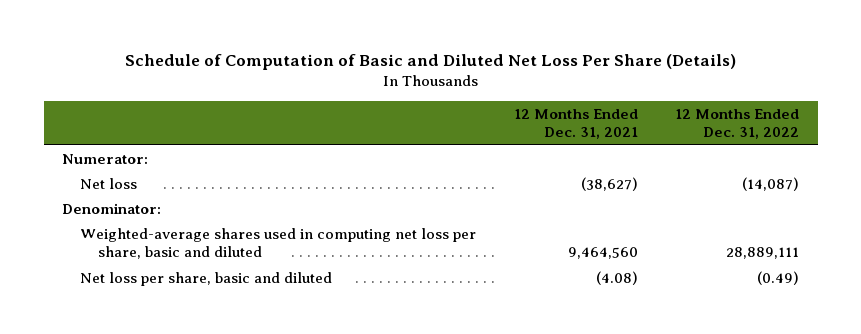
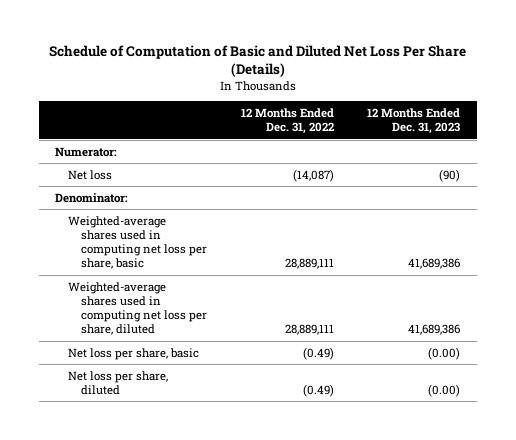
[513,108,638,140] 12 Months Ended Dec. 31, 2021 -> none
none -> [367,108,461,135] 12 Months Ended Dec. 31, 2023
[79,227,476,260] Weighted-average shares used in computing net loss per share, basic and diluted -> [68,215,208,270] Weighted-average shares used in computing net loss per share, basic
none -> [68,281,208,336] Weighted-average shares used in computing net loss per share, diluted
[79,271,332,286] Net loss per share, basic and diluted -> [68,347,200,360] Net loss per share, basic
none -> [68,370,169,395] Net loss per share, diluted

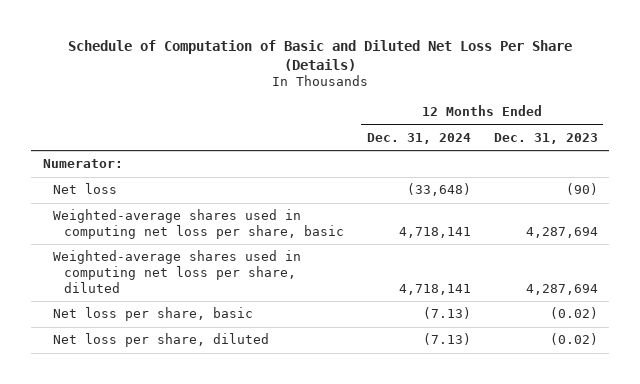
[240,108,334,135] 12 Months Ended Dec. 31, 2022 -> none
none -> [366,132,471,144] Dec. 31, 2024
[55,192,129,203] Denominator: -> none
[408,258,461,270] 41,689,386 -> [525,227,598,239] 4,287,694
[408,324,461,336] 41,689,386 -> [525,283,598,295] 4,287,694
[428,346,461,360] (0.00) -> [549,307,598,320] (0.02)
[428,383,461,397] (0.00) -> [549,333,598,346] (0.02)

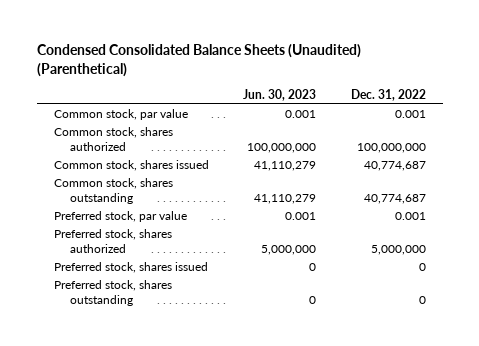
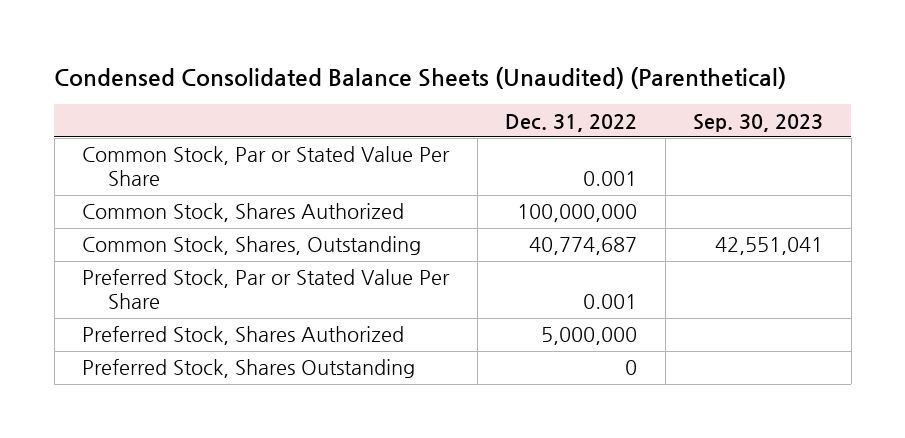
[243,88,317,101] Jun. 30, 2023 -> none
none -> [693,113,824,132] Sep. 30, 2023
[53,160,209,172] Common stock, shares issued -> none
[53,262,208,274] Preferred stock, shares issued -> none
[53,109,188,121] Common stock, par value -> [82,146,451,187] Common Stock, Par or Stated Value Per Share
[53,127,173,152] Common stock, shares authorized -> [82,203,405,223] Common Stock, Shares Authorized
[53,178,173,205] Common stock, shares outstanding -> [82,236,422,256] Common Stock, Shares, Outstanding
[53,211,187,223] Preferred stock, par value -> [82,269,451,310] Preferred Stock, Par or Stated Value Per Share
[53,229,172,254] Preferred stock, shares authorized -> [82,326,405,346] Preferred Stock, Shares Authorized
[53,280,172,307] Preferred stock, shares outstanding -> [82,359,416,379] Preferred Stock, Shares Outstanding

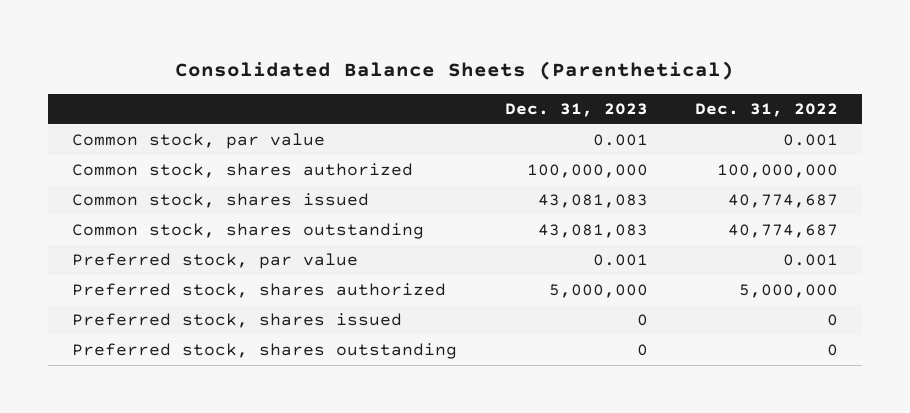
[54,66,787,89] Condensed Consolidated Balance Sheets (Unaudited) (Parenthetical) -> [175,60,735,80] Consolidated Balance Sheets (Parenthetical)
[693,113,824,132] Sep. 30, 2023 -> none
none -> [504,103,648,118] Dec. 31, 2023
[82,146,451,187] Common Stock, Par or Stated Value Per Share -> [71,133,325,150] Common stock, par value
[82,203,405,223] Common Stock, Shares Authorized -> [71,163,413,179] Common stock, shares authorized
none -> [71,193,369,209] Common stock, shares issued
[82,236,422,256] Common Stock, Shares, Outstanding -> [71,223,424,240] Common stock, shares outstanding
[82,269,451,310] Preferred Stock, Par or Stated Value Per Share -> [71,253,358,270] Preferred stock, par value
[82,326,405,346] Preferred Stock, Shares Authorized -> [71,283,446,299] Preferred stock, shares authorized
none -> [71,313,402,329] Preferred stock, shares issued
[82,359,416,379] Preferred Stock, Shares Outstanding -> [71,343,457,360] Preferred stock, shares outstanding

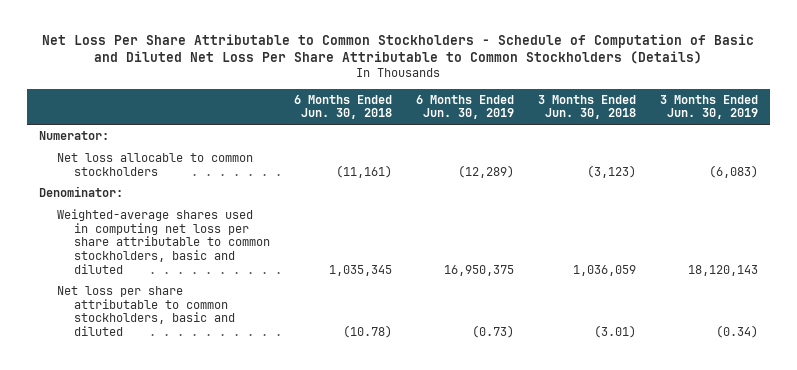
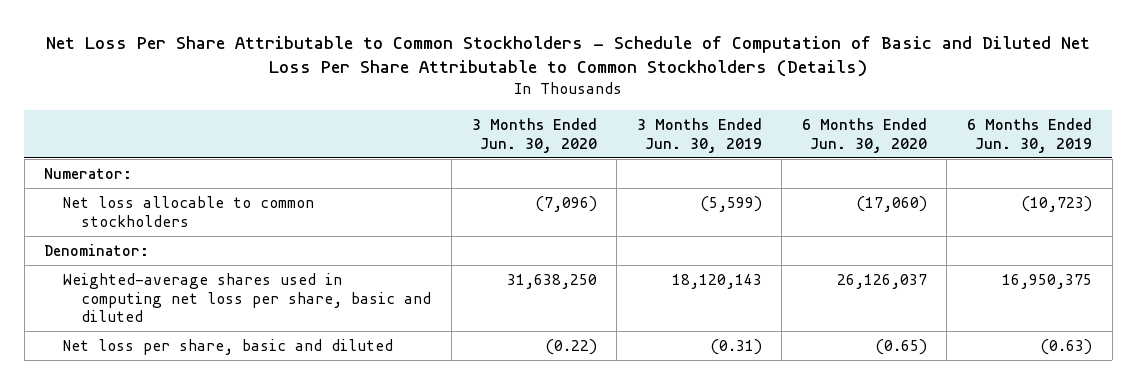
[293,94,392,120] 6 Months Ended Jun. 30, 2018 -> none
[537,94,636,120] 3 Months Ended Jun. 30, 2018 -> none
none -> [471,117,597,153] 3 Months Ended Jun. 30, 2020
none -> [801,117,927,153] 6 Months Ended Jun. 30, 2020
[457,164,514,178] (12,289) -> [1021,195,1093,212] (10,723)
[708,164,758,178] (6,083) -> [699,195,762,212] (5,599)
[56,208,270,274] Weighted-average shares used in computing net loss per share attributable to common stockholders, basic and diluted -> [62,272,432,323] Weighted-average shares used in computing net loss per share, basic and diluted
[56,285,235,336] Net loss per share attributable to common stockholders, basic and diluted -> [62,338,393,355] Net loss per share, basic and diluted
[471,324,514,338] (0.73) -> [1040,338,1093,355] (0.63)
[715,324,758,338] (0.34) -> [709,338,762,355] (0.31)

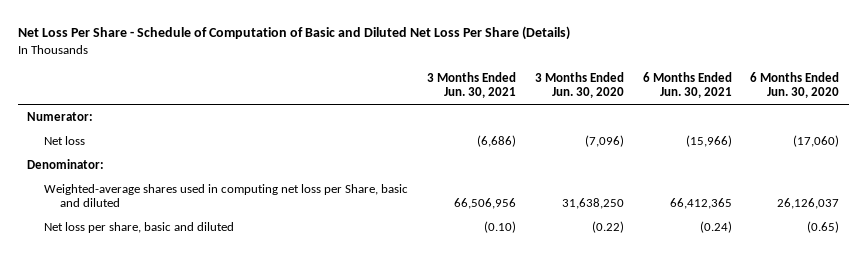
[46,35,1091,78] Net Loss Per Share Attributable to Common Stockholders - Schedule of Computation of Basic and Diluted Net Loss Per Share Attributable to Common Stockholders (Details) -> [17,26,570,41] Net Loss Per Share - Schedule of Computation of Basic and Diluted Net Loss Per Share (Details)
[636,117,762,153] 3 Months Ended Jun. 30, 2019 -> none
[967,117,1093,153] 6 Months Ended Jun. 30, 2019 -> none
none -> [426,71,516,99] 3 Months Ended Jun. 30, 2021
none -> [642,71,732,99] 6 Months Ended Jun. 30, 2021
[62,195,314,227] Net loss allocable to common stockholders -> [43,135,85,145] Net loss
[62,272,432,323] Weighted-average shares used in computing net loss per share, basic and diluted -> [43,183,408,208] Weighted-average shares used in computing net loss per Share, basic and diluted

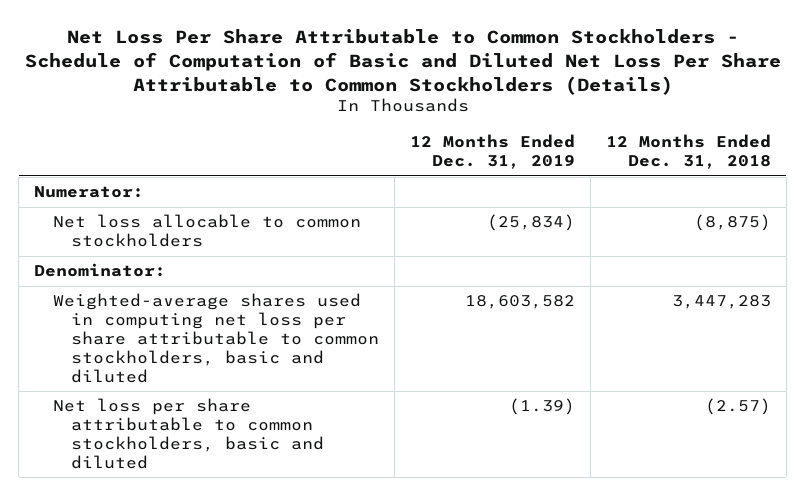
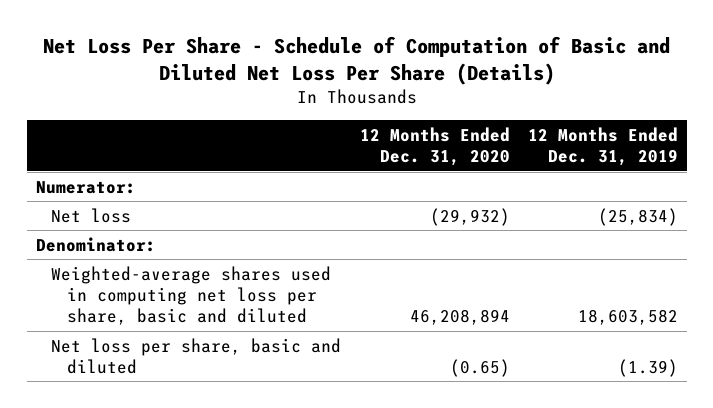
[24,28,781,95] Net Loss Per Share Attributable to Common Stockholders - Schedule of Computation of Basic and Diluted Net Loss Per Share Attributable to Common Stockholders (Details) -> [42,36,670,86] Net Loss Per Share - Schedule of Computation of Basic and Diluted Net Loss Per Share (Details)
[605,134,771,170] 12 Months Ended Dec. 31, 2018 -> none
none -> [359,127,510,167] 12 Months Ended Dec. 31, 2020
[52,214,361,248] Net loss allocable to common stockholders -> [51,207,132,223] Net loss
[52,293,379,383] Weighted-average shares used in computing net loss per share attributable to common stockholders, basic and diluted -> [51,265,332,326] Weighted-average shares used in computing net loss per share, basic and diluted
[52,398,324,469] Net loss per share attributable to common stockholders, basic and diluted -> [51,337,342,374] Net loss per share, basic and diluted

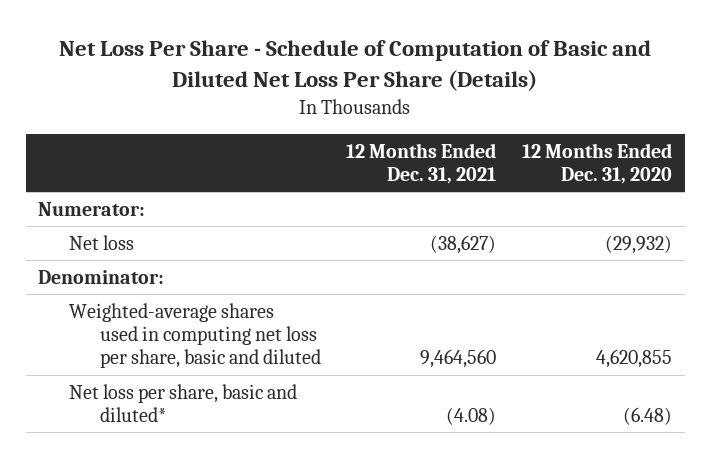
[527,127,678,167] 12 Months Ended Dec. 31, 2019 -> none
none -> [346,142,497,185] 12 Months Ended Dec. 31, 2021
[409,309,510,326] 46,208,894 -> [596,349,673,369] 4,620,855
[51,337,342,374] Net loss per share, basic and diluted -> [68,383,297,423] Net loss per share, basic and diluted*
[449,358,510,377] (0.65) -> [623,407,673,426] (6.48)

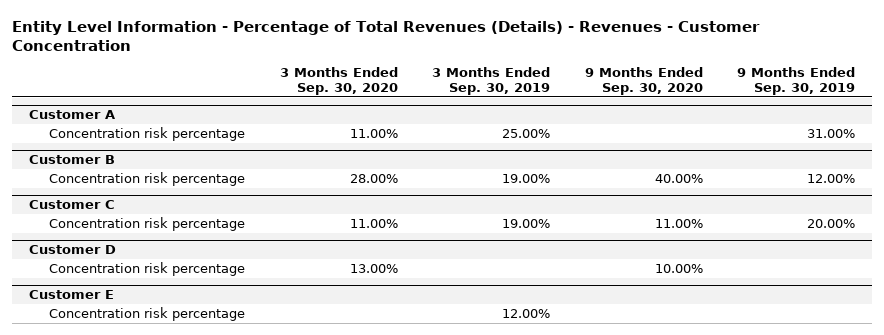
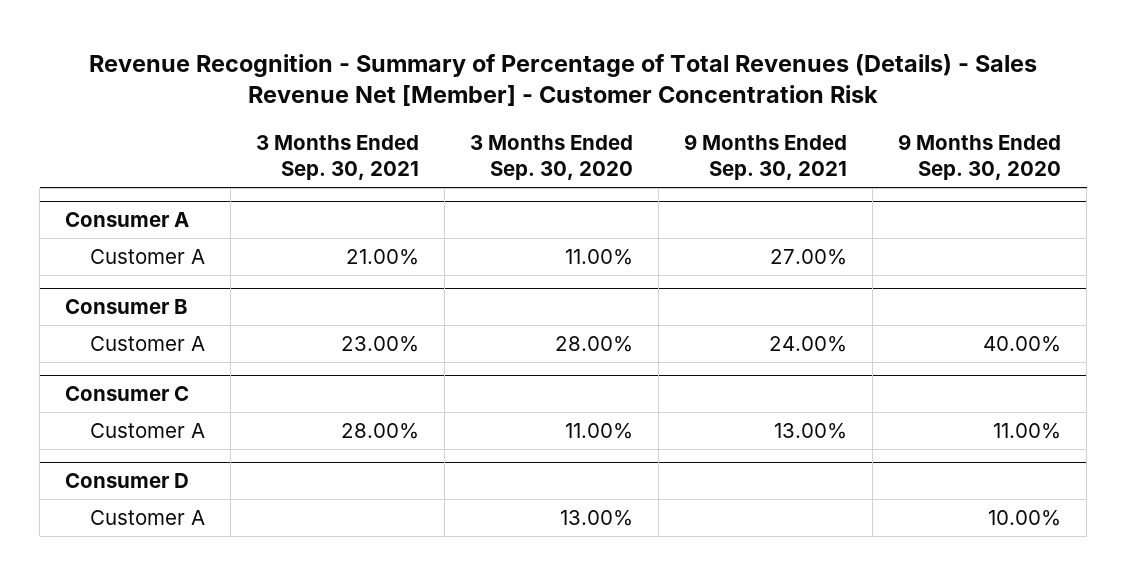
[12,20,761,51] Entity Level Information - Percentage of Total Revenues (Details) - Revenues - Customer Concentration -> [89,53,1038,107] Revenue Recognition - Summary of Percentage of Total Revenues (Details) - Sales Revenue Net [Member] - Customer Concentration Risk
[432,67,551,95] 3 Months Ended Sep. 30, 2019 -> none
[736,67,855,95] 9 Months Ended Sep. 30, 2019 -> none
none -> [256,135,420,181] 3 Months Ended Sep. 30, 2021
none -> [684,134,848,181] 9 Months Ended Sep. 30, 2021
[29,290,115,300] Customer E -> none
[49,307,246,322] Concentration risk percentage -> none
[29,110,116,120] Customer A -> [65,212,190,228] Consumer A
[49,127,246,142] Concentration risk percentage -> [90,249,206,265] Customer A
[29,155,116,165] Customer B -> [65,299,189,315] Consumer B
[49,172,246,187] Concentration risk percentage -> [90,336,206,352] Customer A
[29,200,116,210] Customer C -> [65,386,190,402] Consumer C
[49,217,246,232] Concentration risk percentage -> [90,423,206,439] Customer A
[29,245,117,255] Customer D -> [65,473,190,489] Consumer D
[49,262,246,277] Concentration risk percentage -> [90,510,206,526] Customer A

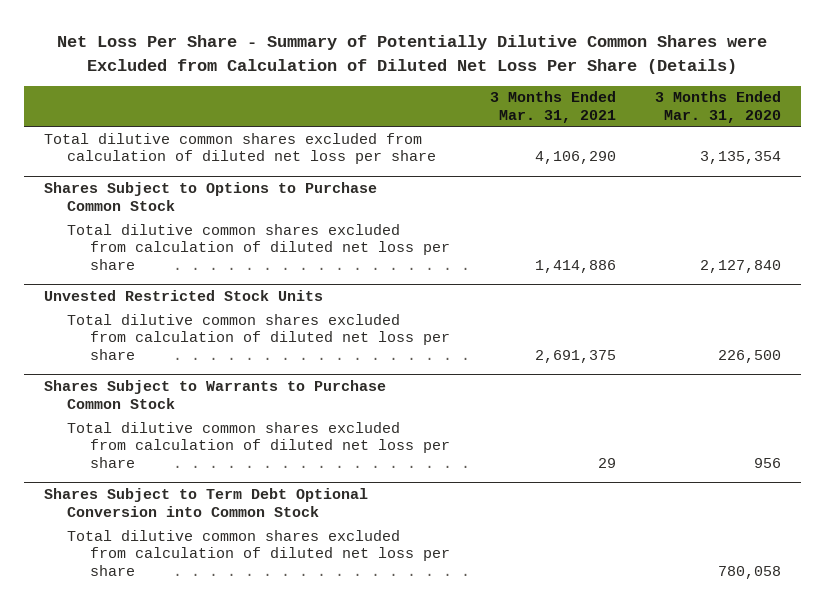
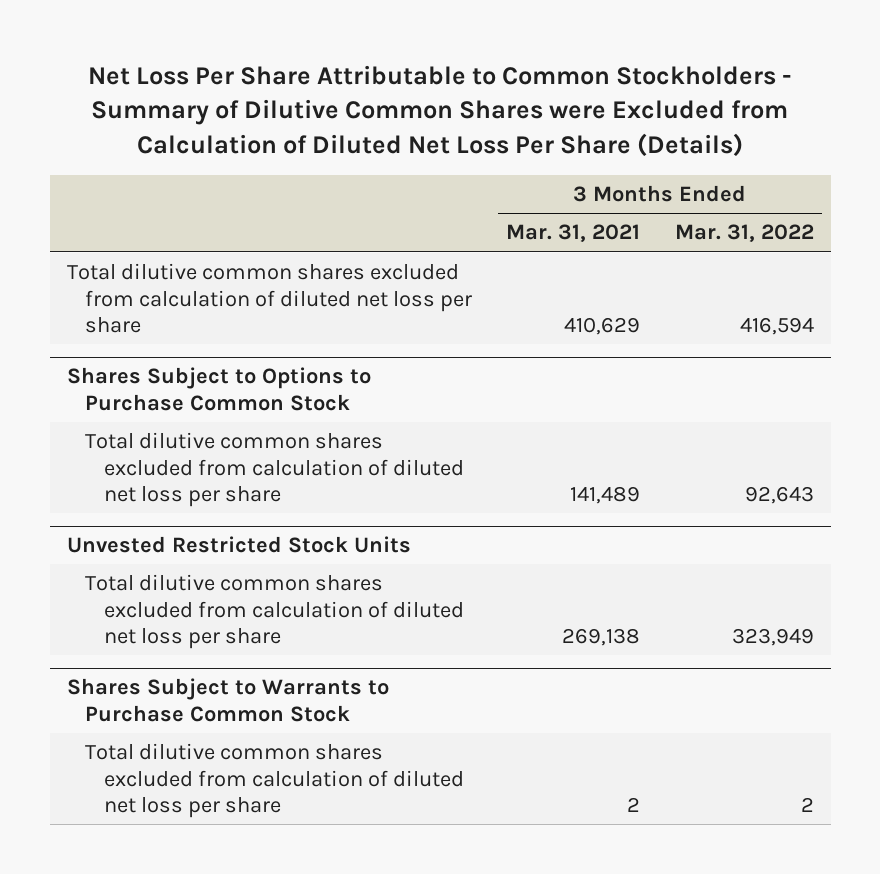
[57,35,768,74] Net Loss Per Share - Summary of Potentially Dilutive Common Shares were Excluded from Calculation of Diluted Net Loss Per Share (Details) -> [88,64,793,157] Net Loss Per Share Attributable to Common Stockholders - Summary of Dilutive Common Shares were Excluded from Calculation of Diluted Net Loss Per Share (Details)
[655,91,782,123] 3 Months Ended Mar. 31, 2020 -> none
none -> [674,224,814,243] Mar. 31, 2022
[534,151,616,165] 4,106,290 -> [564,316,641,335] 410,629
[534,259,616,273] 1,414,886 -> [570,485,641,504] 141,489
[534,349,616,363] 2,691,375 -> [562,627,641,646] 269,138
[43,488,368,517] Shares Subject to Term Debt Optional Conversion into Common Stock -> none
[67,529,451,576] Total dilutive common shares excluded from calculation of diluted net loss per share -> none
[597,457,616,468] 29 -> [627,796,641,812] 2

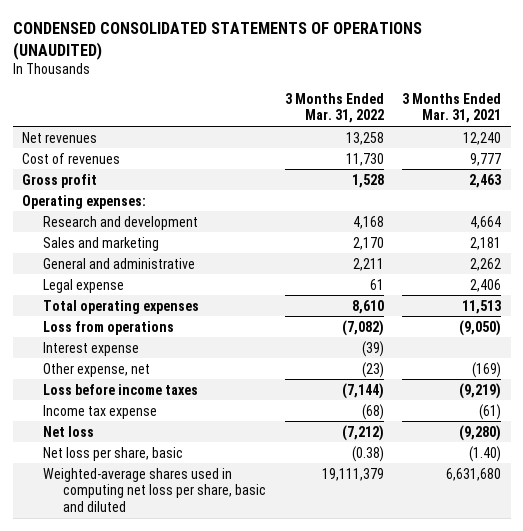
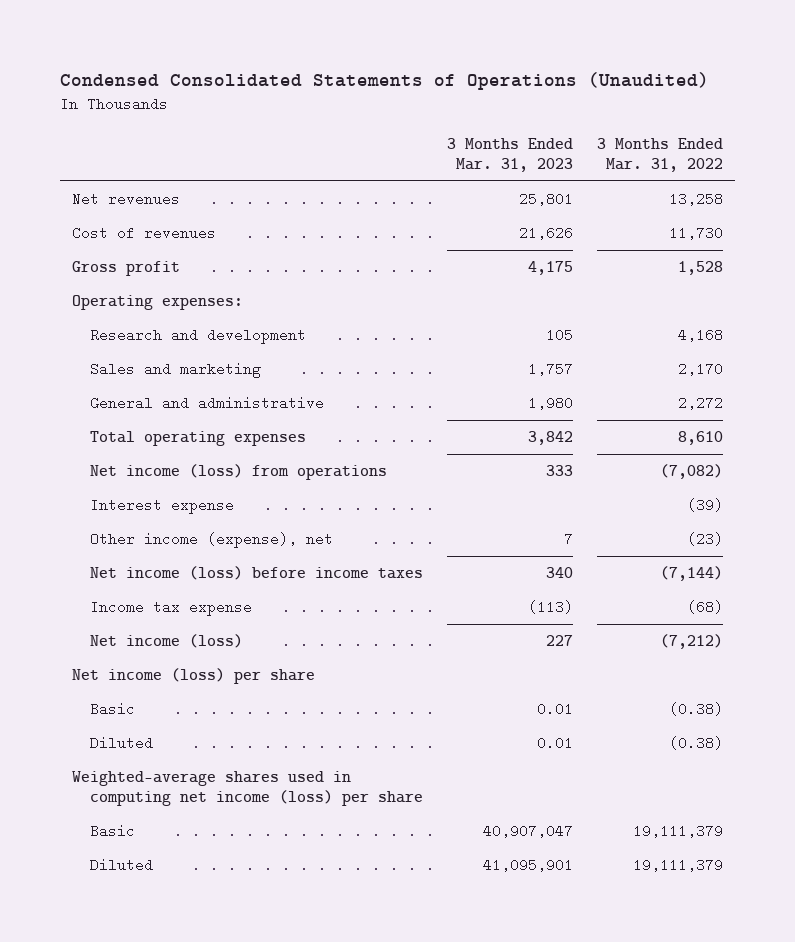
[12,22,422,60] CONDENSED CONSOLIDATED STATEMENTS OF OPERATIONS (UNAUDITED) -> [59,72,709,91] Condensed Consolidated Statements of Operations (Unaudited)
[402,92,502,124] 3 Months Ended Mar. 31, 2021 -> none
none -> [446,137,573,173] 3 Months Ended Mar. 31, 2023
[42,278,124,293] Legal expense -> none
[352,257,384,271] 2,211 -> [678,396,724,411] 2,272
[42,320,174,335] Loss from operations -> [89,464,387,481] Net income (loss) from operations
[42,362,150,377] Other expense, net -> [89,532,333,549] Other income (expense), net
[42,383,198,395] Loss before income taxes -> [89,566,423,581] Net income (loss) before income taxes
[42,425,94,437] Net loss -> [89,634,243,649] Net income (loss)
none -> [71,668,315,685] Net income (loss) per share
[42,446,183,461] Net loss per share, basic -> [89,702,135,717] Basic
none -> [89,736,153,751] Diluted
none -> [71,771,423,807] Weighted-average shares used in computing net income (loss) per share
[42,467,267,512] Weighted-average shares used in computing net loss per share, basic and diluted -> [89,824,135,839] Basic
none -> [89,858,153,873] Diluted

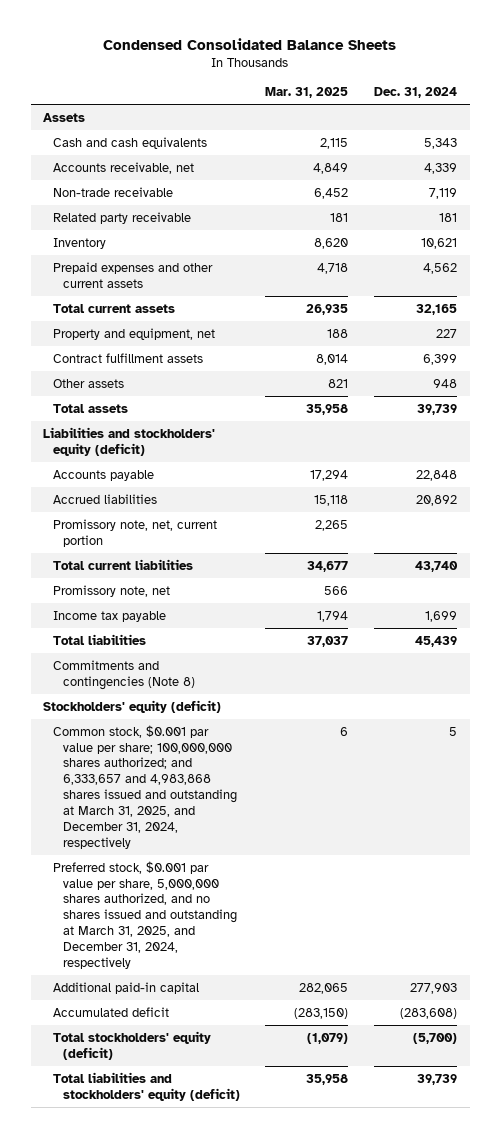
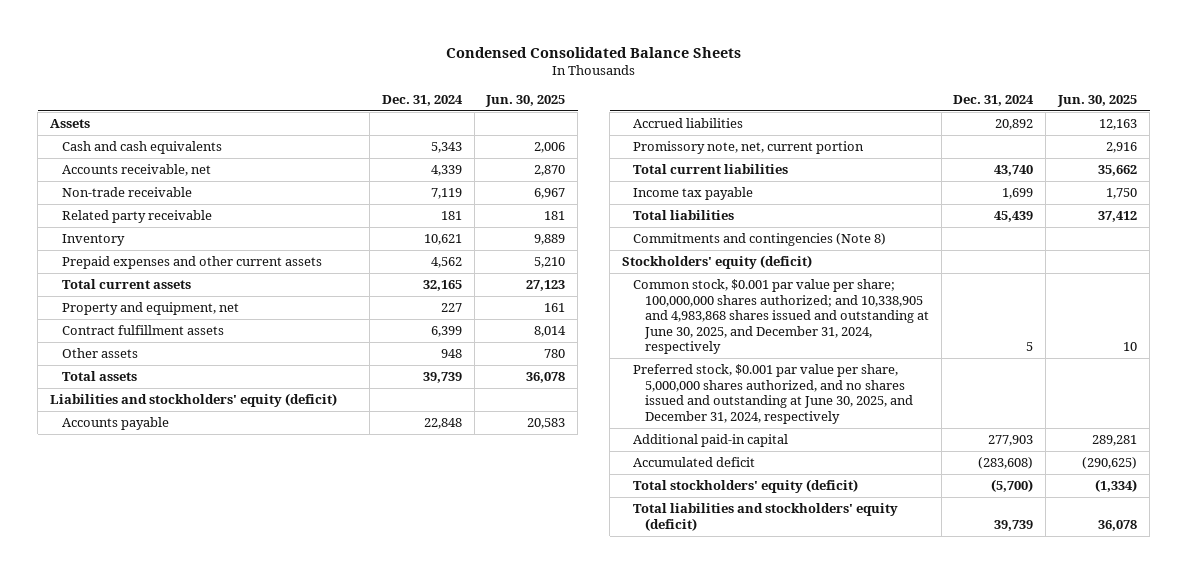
[265,87,349,99] Mar. 31, 2025 -> none
none -> [485,94,566,107] Jun. 30, 2025
[53,584,171,597] Promissory note, net -> none
[53,724,237,850] Common stock, $0.001 par value per share; 100,000,000 shares authorized; and 6,333,657 and 4,983,868 shares issued and outstanding at March 31, 2025, and December 31, 2024, respectively -> [633,279,929,354] Common stock, $0.001 par value per share; 100,000,000 shares authorized; and 10,338,905 and 4,983,868 shares issued and outstanding at June 30, 2025, and December 31, 2024, respectively
[53,860,237,970] Preferred stock, $0.001 par value per share, 5,000,000 shares authorized, and no shares issued and outstanding at March 31, 2025, and December 31, 2024, respectively -> [633,364,913,424] Preferred stock, $0.001 par value per share, 5,000,000 shares authorized, and no shares issued and outstanding at June 30, 2025, and December 31, 2024, respectively

